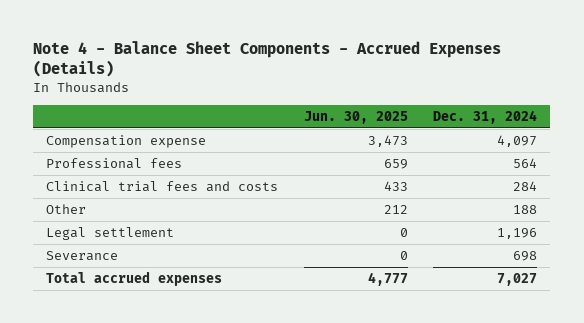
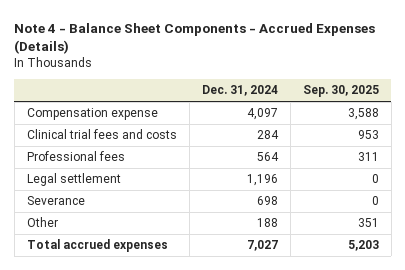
[303,111,408,125] Jun. 30, 2025 -> none
none -> [302,85,379,98] Sep. 30, 2025
[46,158,183,170] Professional fees -> [26,151,125,162] Professional fees
[46,204,87,215] Other -> [26,217,58,228] Other

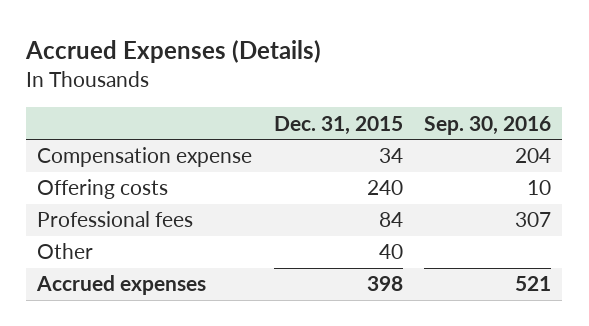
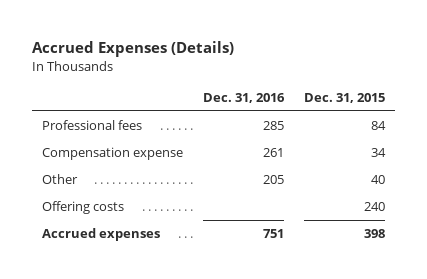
[424,115,552,135] Sep. 30, 2016 -> none
none -> [202,93,285,104] Dec. 31, 2016
[37,147,253,168] Compensation expense -> [42,147,184,161] Compensation expense
[37,179,169,200] Offering costs -> [42,201,125,215] Offering costs

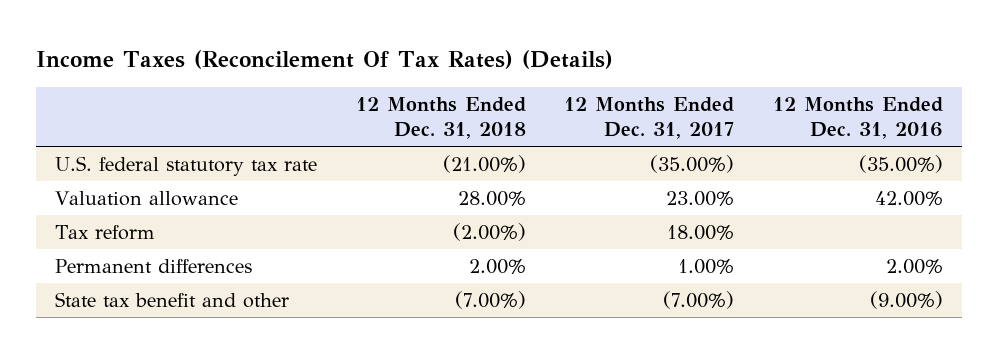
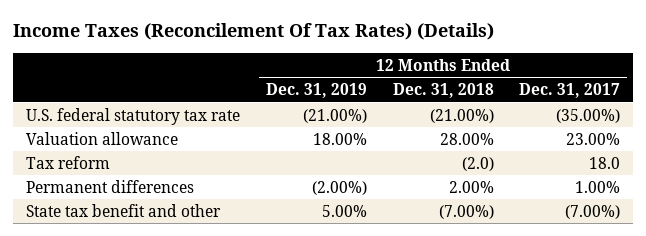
[772,96,943,140] 12 Months Ended Dec. 31, 2016 -> none
none -> [265,83,367,99] Dec. 31, 2019
[452,222,526,241] (2.00%) -> [461,156,494,171] (2.0)
[667,224,735,240] 18.00% -> [589,156,621,169] 18.0

